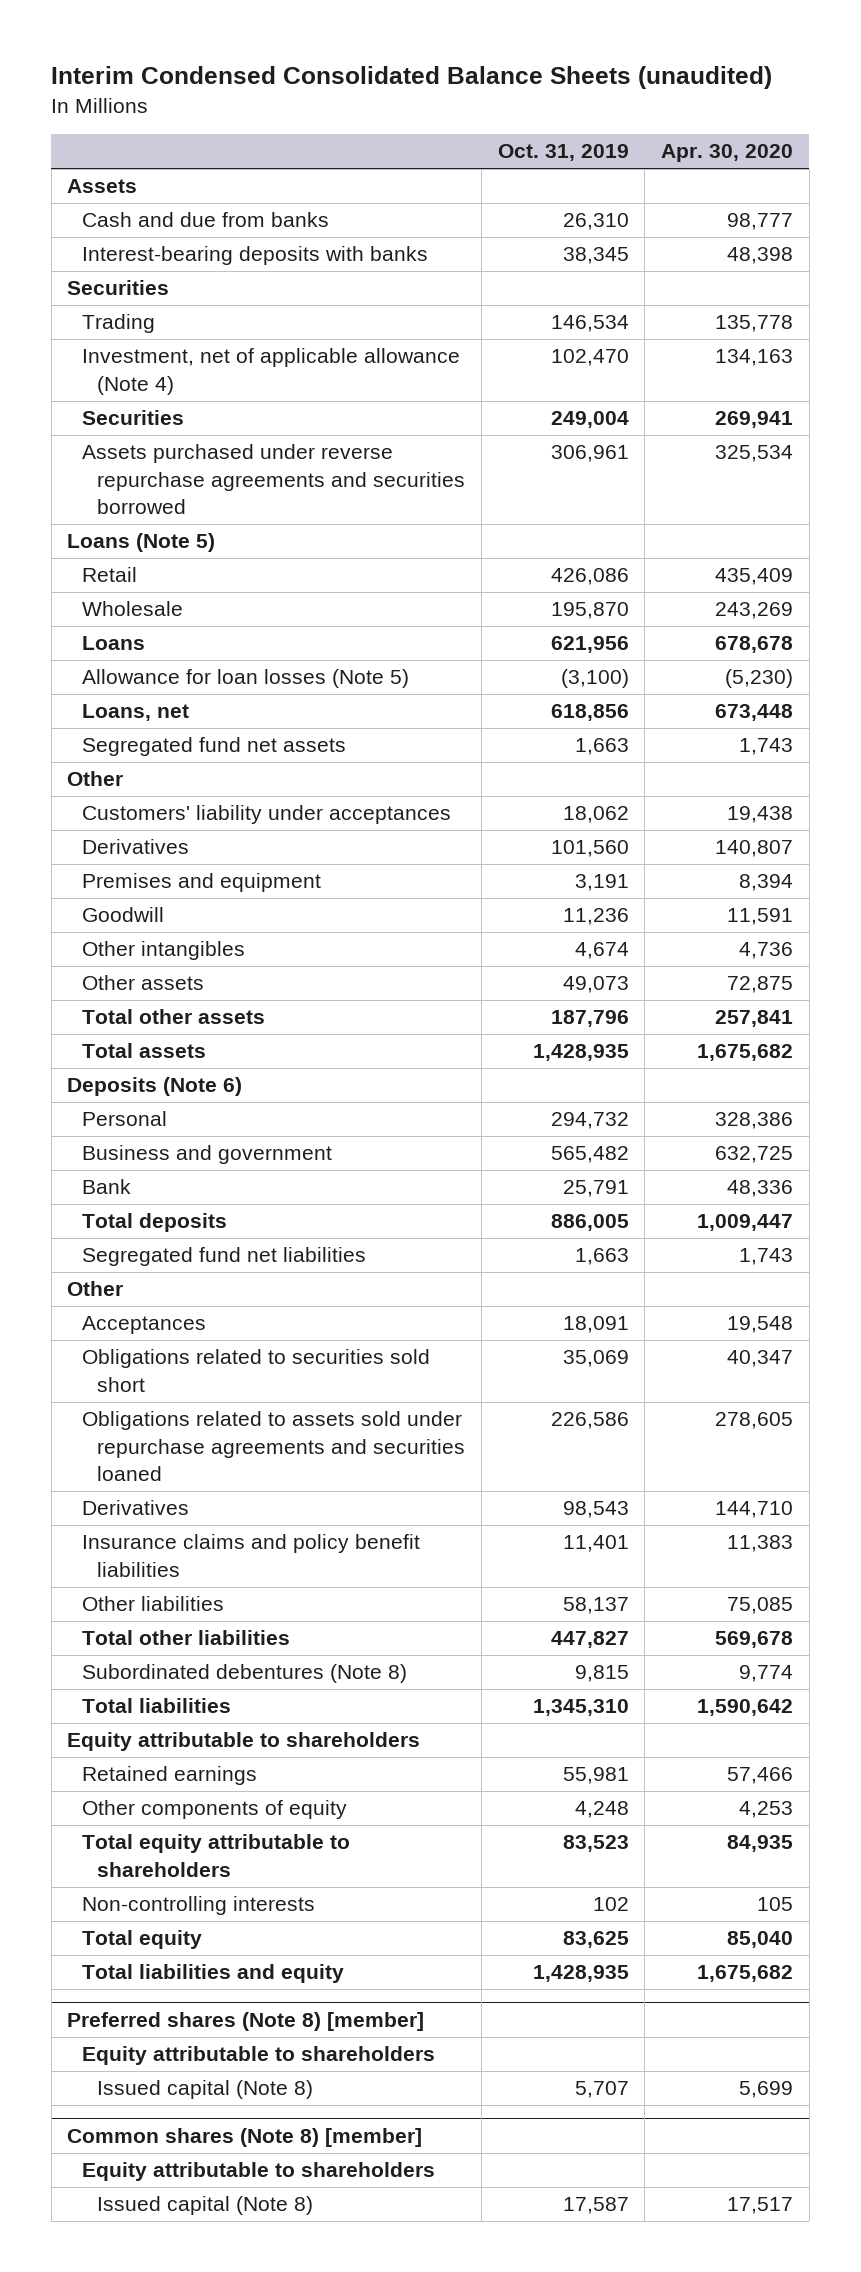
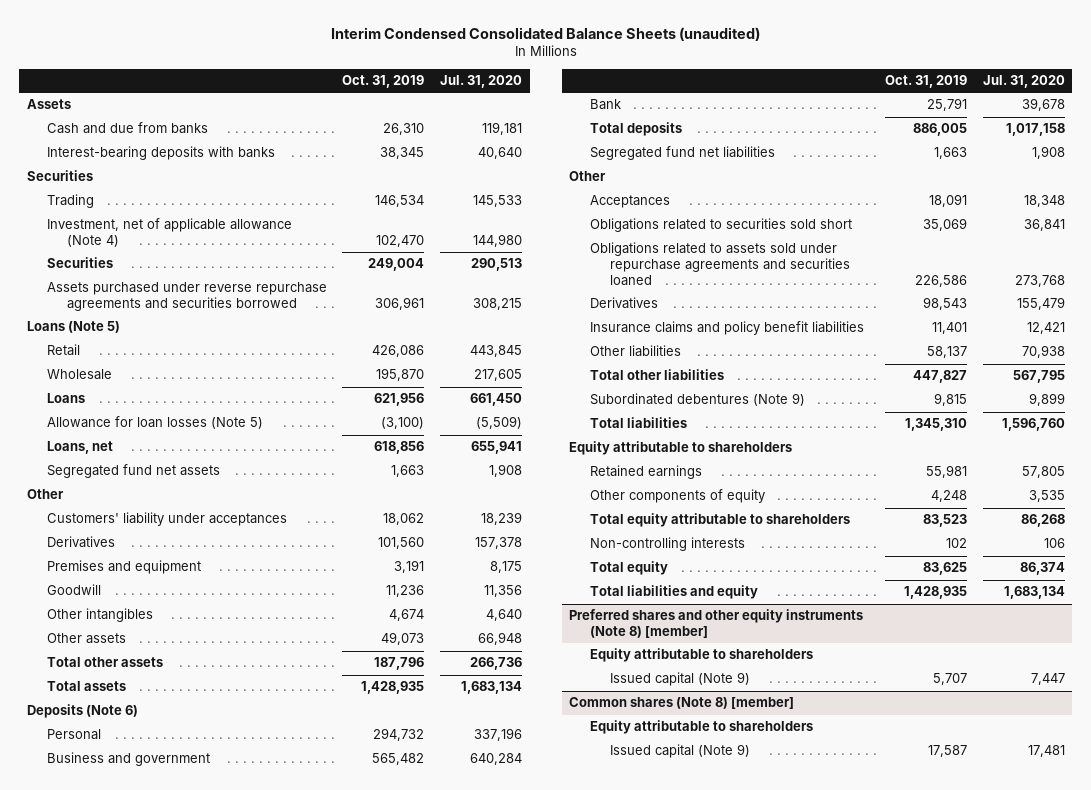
[661,144,794,163] Apr. 30, 2020 -> none
none -> [439,75,522,89] Jul. 31, 2020
[82,1664,408,1684] Subordinated debentures (Note 8) -> [589,393,805,407] Subordinated debentures (Note 9)
[67,2012,425,2032] Preferred shares (Note 8) [member] -> [569,609,864,639] Preferred shares and other equity instruments (Note 8) [member]
[97,2080,314,2100] Issued capital (Note 8) -> [609,672,750,687] Issued capital (Note 9)
[97,2196,314,2216] Issued capital (Note 8) -> [609,744,750,759] Issued capital (Note 9)

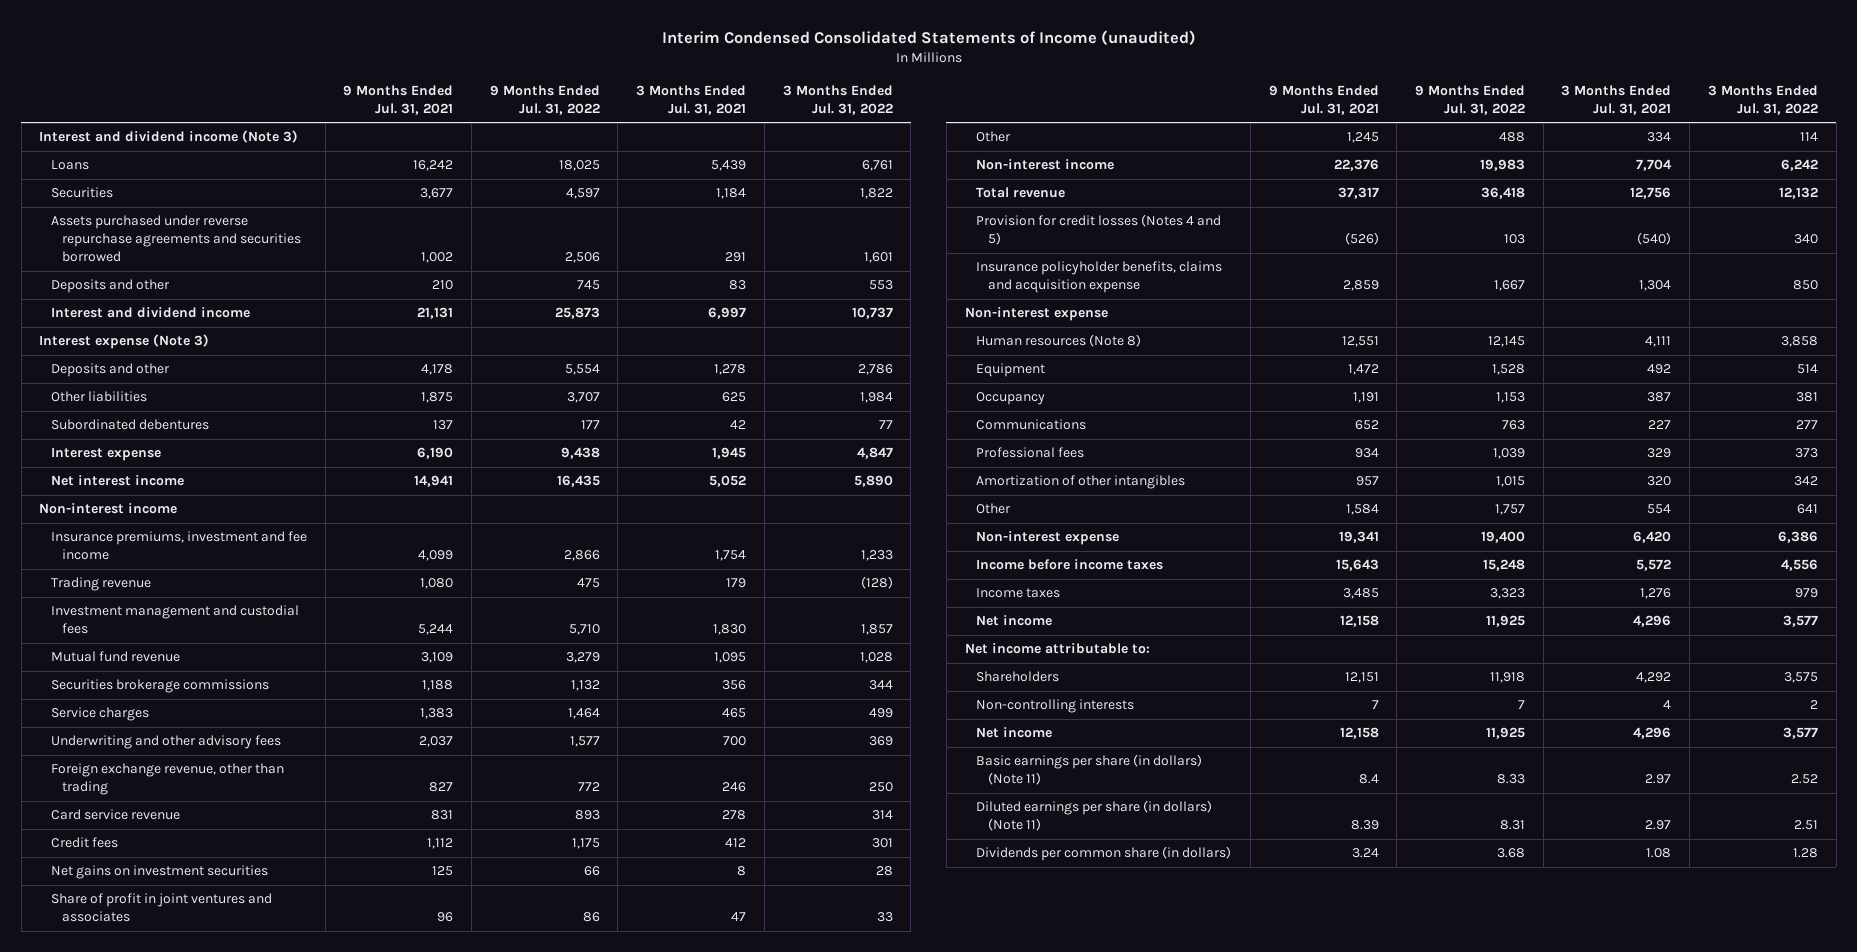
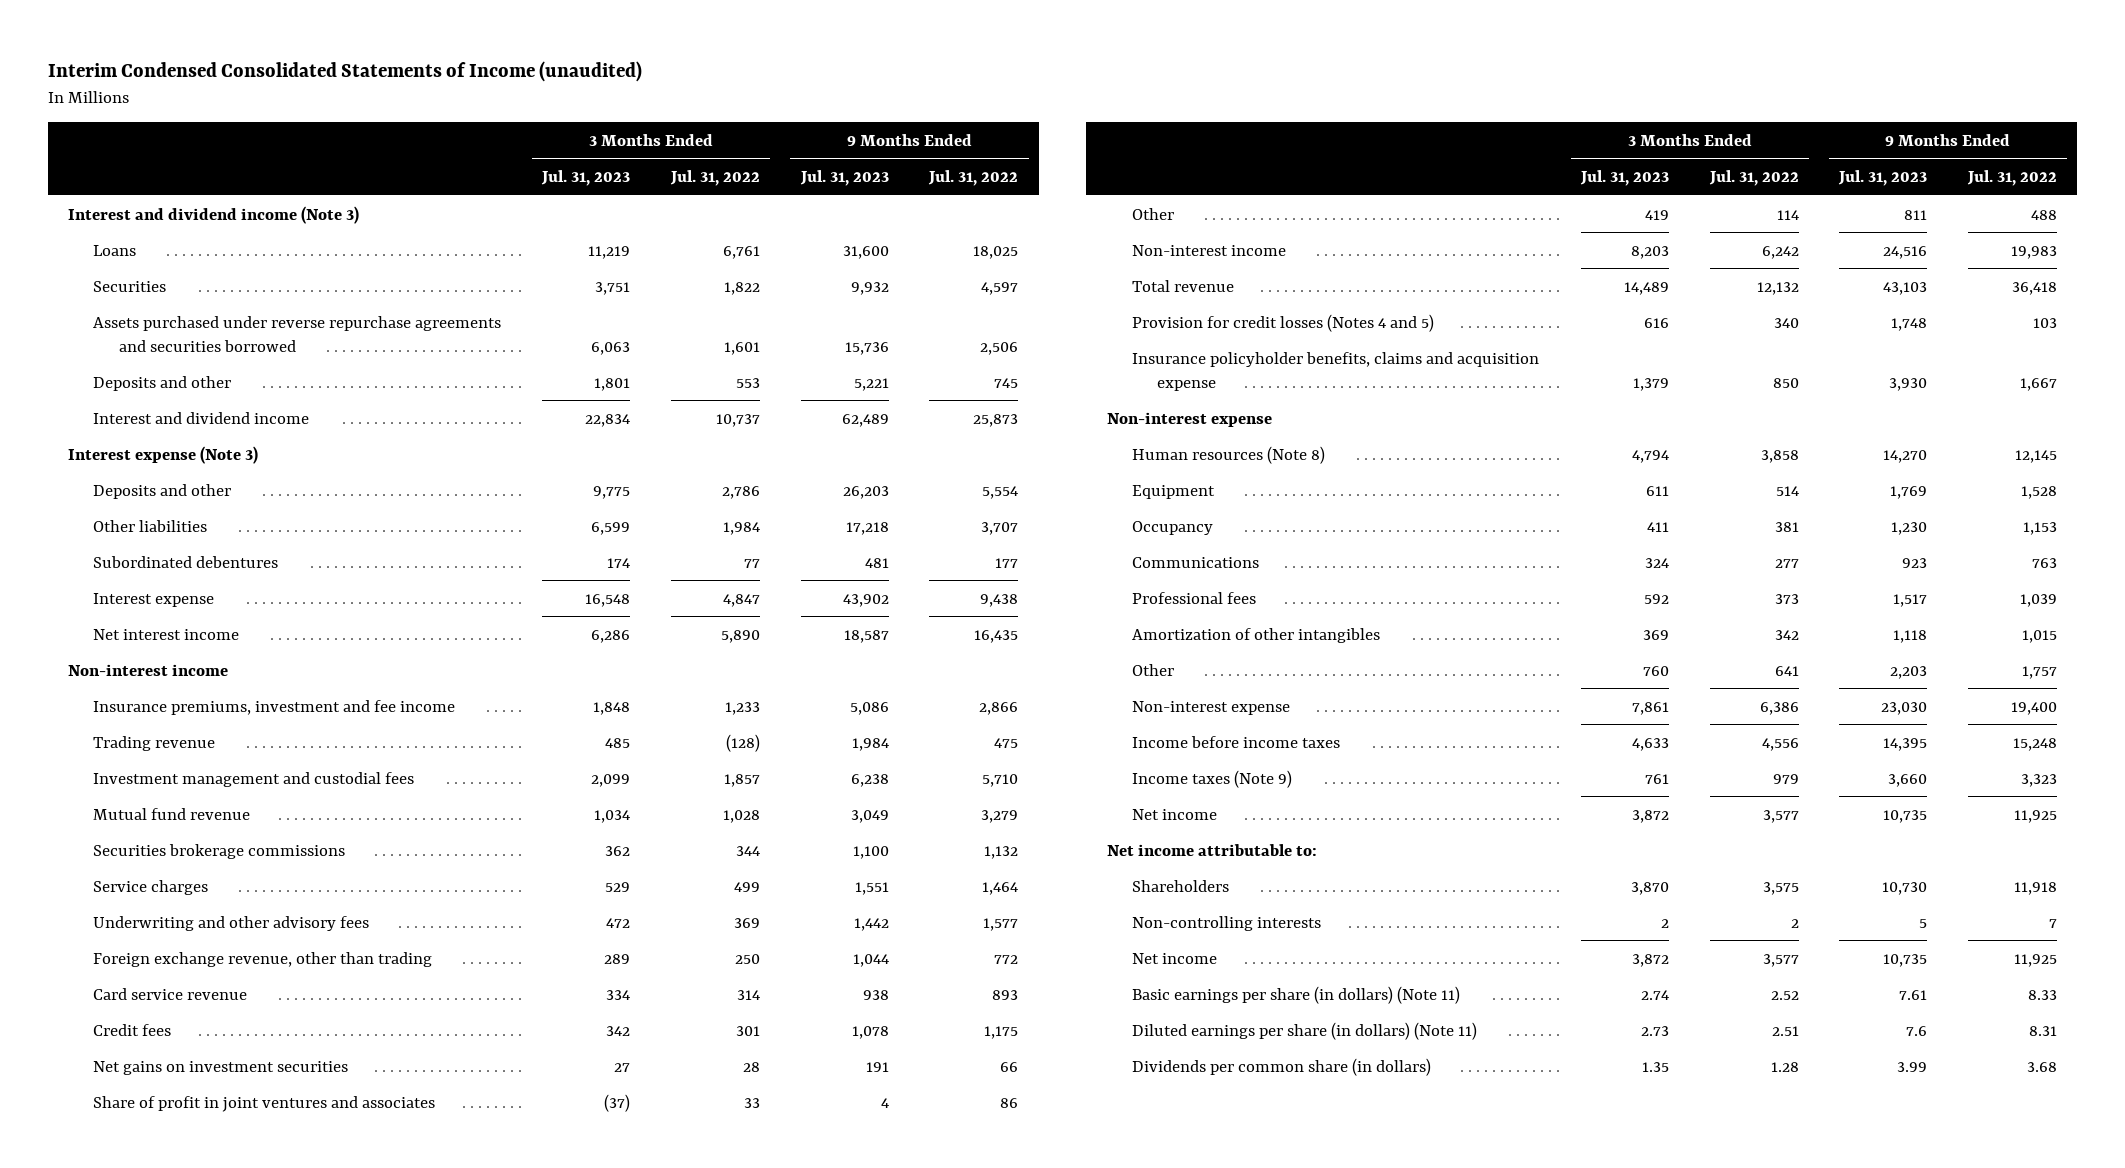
[343,84,454,115] 9 Months Ended Jul. 31, 2021 -> none
[636,84,747,115] 3 Months Ended Jul. 31, 2021 -> none
none -> [541,169,631,186] Jul. 31, 2023
none -> [799,169,889,186] Jul. 31, 2023
[976,588,1061,599] Income taxes -> [1132,769,1293,788] Income taxes (Note 9)

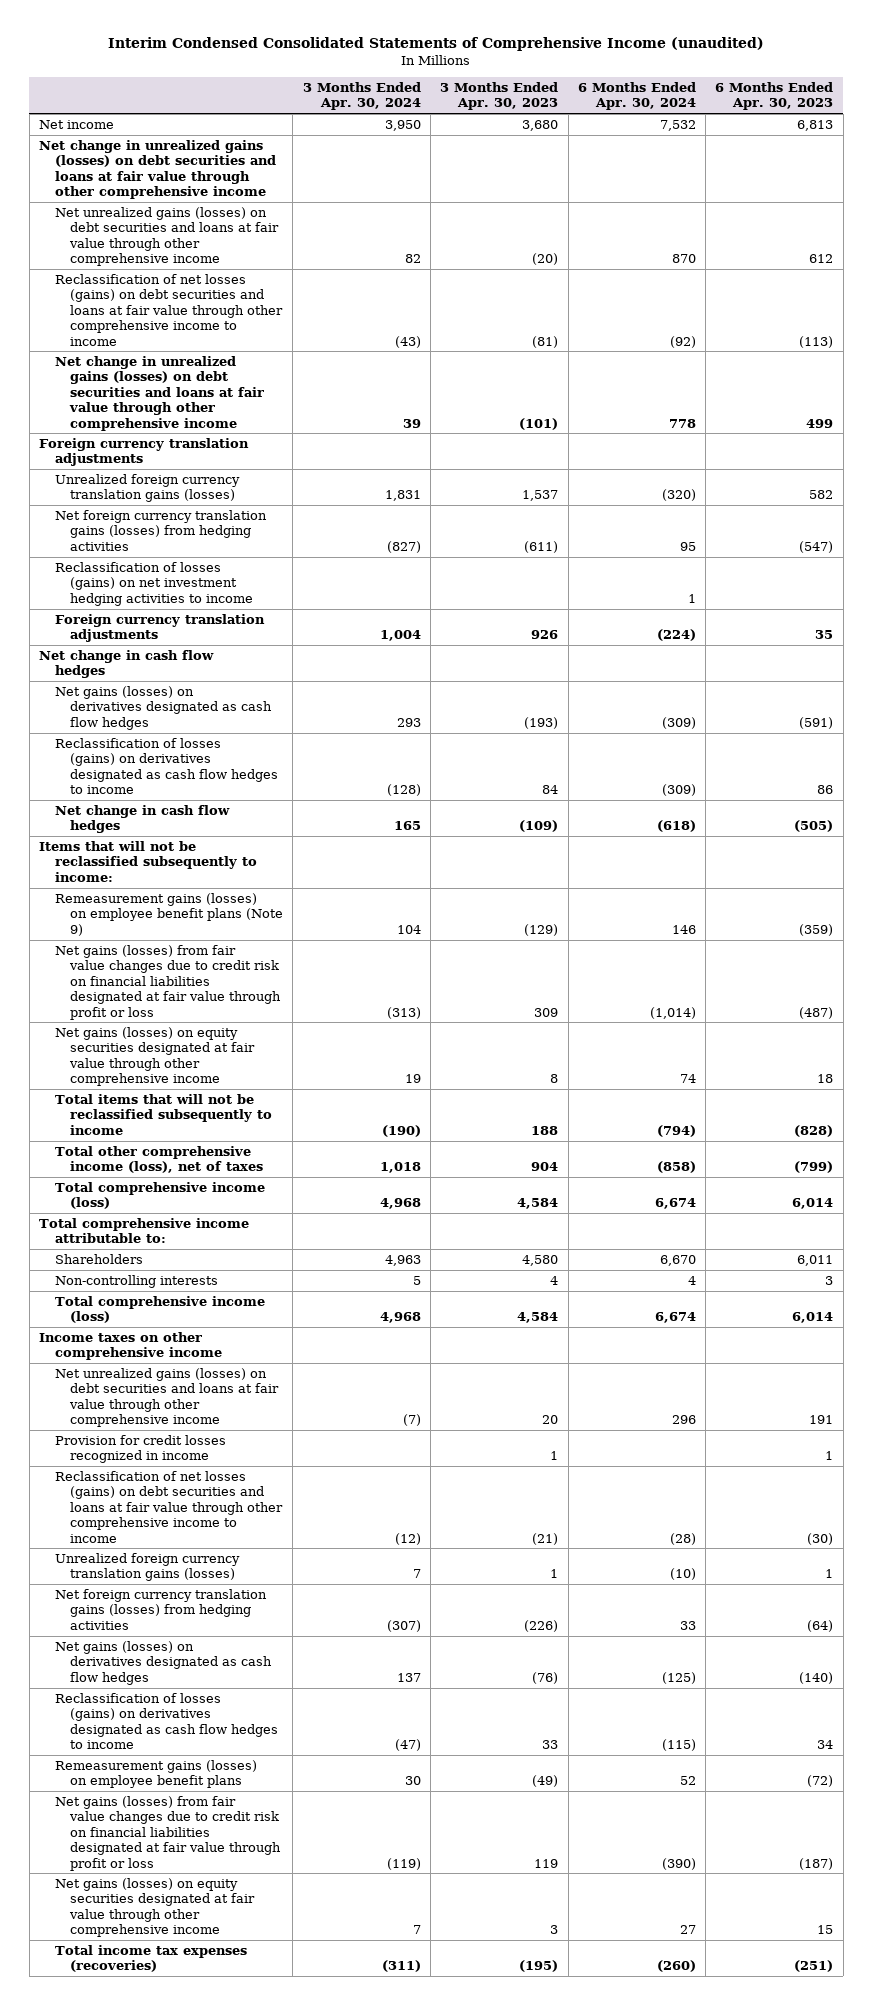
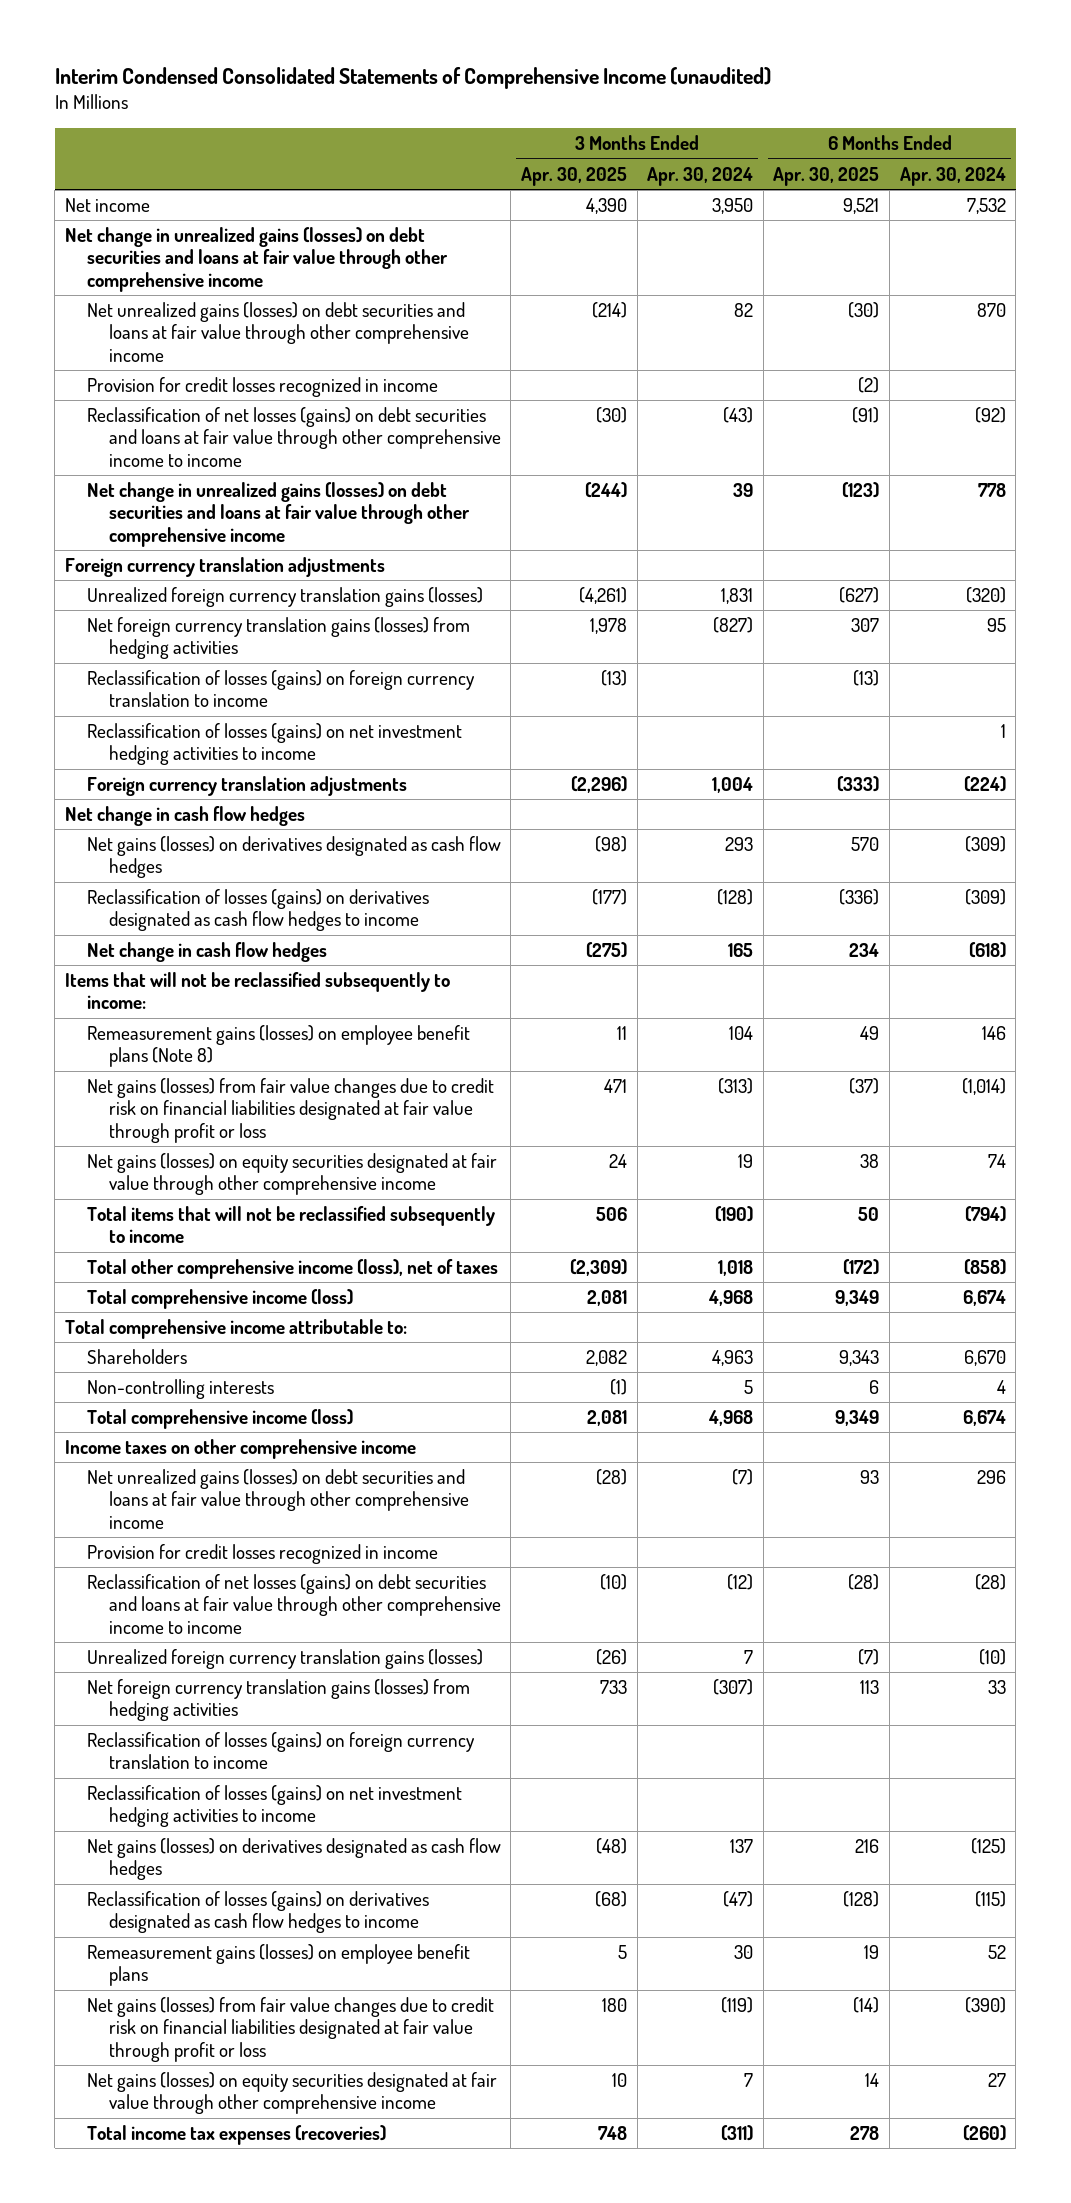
[440,81,559,111] 3 Months Ended Apr. 30, 2023 -> none
[715,81,834,111] 6 Months Ended Apr. 30, 2023 -> none
none -> [520,166,627,186] Apr. 30, 2025
none -> [773,166,880,186] Apr. 30, 2025
none -> [86,377,438,398] Provision for credit losses recognized in income
none -> [86,670,475,708] Reclassification of losses (gains) on foreign currency translation to income
[54,892,284,936] Remeasurement gains (losses) on employee benefit plans (Note 9) -> [86,1025,470,1068] Remeasurement gains (losses) on employee benefit plans (Note 8)
none -> [86,1732,475,1770] Reclassification of losses (gains) on foreign currency translation to income
none -> [86,1785,462,1828] Reclassification of losses (gains) on net investment hedging activities to income

